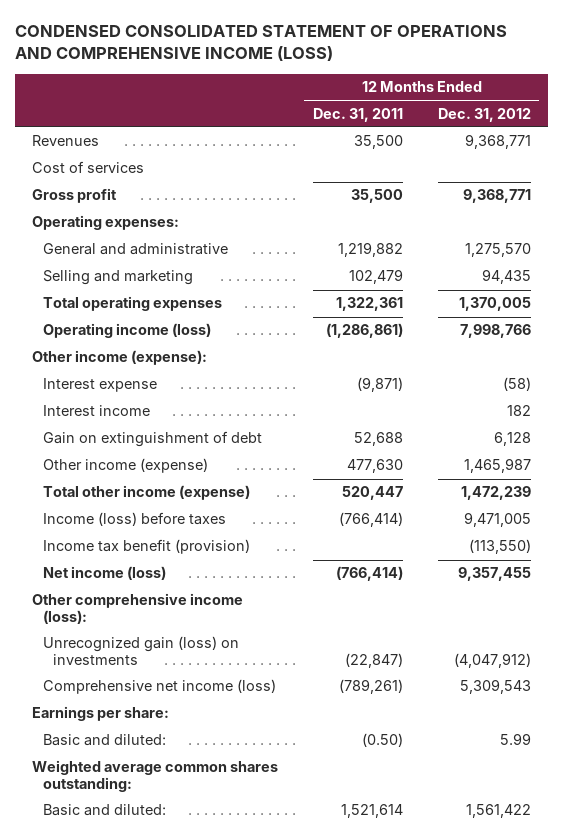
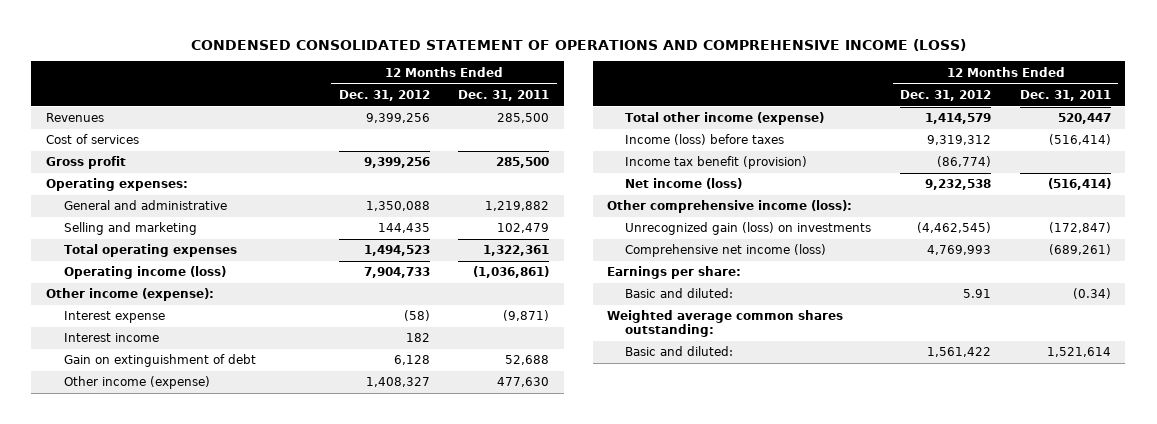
[353,135,403,150] 35,500 -> [497,113,550,124] 285,500
[464,134,531,150] 9,368,771 -> [365,113,430,124] 9,399,256
[350,189,403,204] 35,500 -> [496,157,550,169] 285,500
[462,189,531,204] 9,368,771 -> [363,157,430,169] 9,399,256
[464,243,531,258] 1,275,570 -> [365,201,430,212] 1,350,088
[481,269,531,285] 94,435 -> [377,223,430,234] 144,435
[458,297,531,312] 1,370,005 -> [363,245,430,257] 1,494,523
[325,323,403,339] (1,286,861) -> [473,266,550,279] (1,036,861)
[459,324,531,339] 7,998,766 -> [363,267,430,279] 7,904,733
[463,458,531,474] 1,465,987 -> [365,377,430,388] 1,408,327
[460,486,531,501] 1,472,239 -> [925,113,992,125] 1,414,579
[338,512,403,528] (766,414) -> [1048,134,1111,146] (516,414)
[463,512,531,528] 9,471,005 -> [927,135,992,146] 9,319,312
[468,539,531,555] (113,550) -> [937,156,992,168] (86,774)
[335,566,403,582] (766,414) -> [1047,178,1111,191] (516,414)
[457,567,531,582] 9,357,455 -> [925,179,992,191] 9,232,538
[344,652,403,668] (22,847) -> [1048,222,1111,234] (172,847)
[453,652,531,668] (4,047,912) -> [917,222,992,234] (4,462,545)
[338,679,403,695] (789,261) -> [1048,244,1111,256] (689,261)
[459,679,531,695] 5,309,543 -> [927,245,992,256] 4,769,993
[361,733,403,748] (0.50) -> [1072,288,1111,300] (0.34)
[499,733,531,746] 5.99 -> [963,289,992,299] 5.91

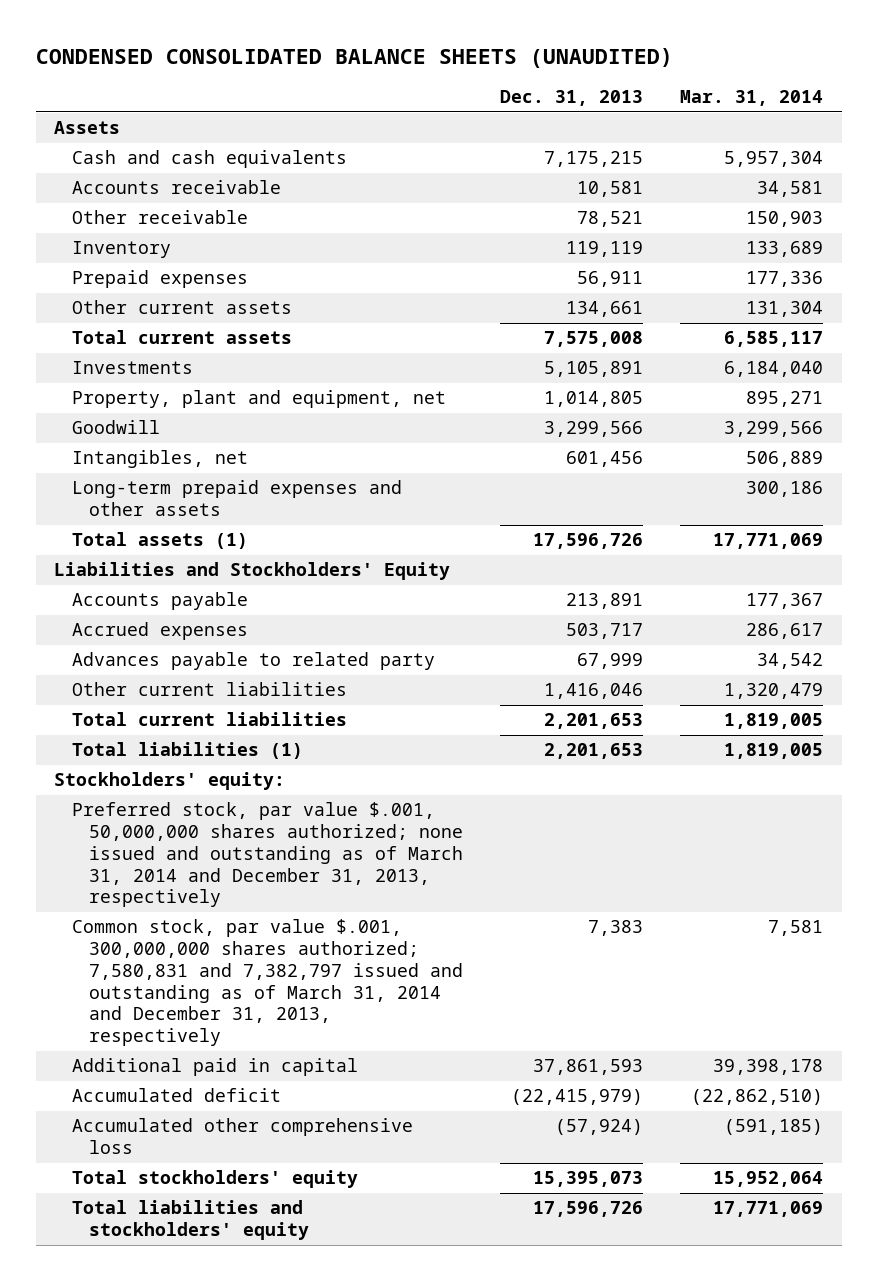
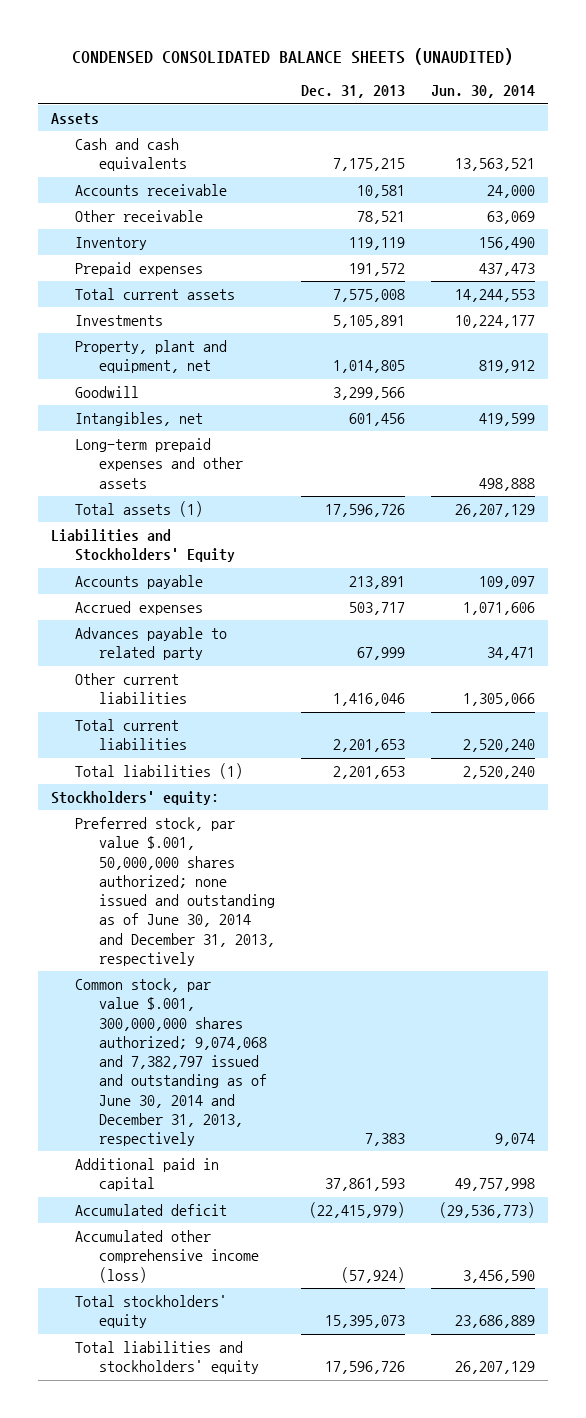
[680,90,824,107] Mar. 31, 2014 -> none
none -> [431,85,536,99] Jun. 30, 2014
[71,300,292,315] Other current assets -> none
[576,271,643,288] 56,911 -> [348,263,405,277] 191,572
[71,802,463,908] Preferred stock, par value $.001, 50,000,000 shares authorized; none issued and outstanding as of March 31, 2014 and December 31, 2013, respectively -> [74,817,275,966] Preferred stock, par value $.001, 50,000,000 shares authorized; none issued and outstanding as of June 30, 2014 and December 31, 2013, respectively
[71,919,463,1047] Common stock, par value $.001, 300,000,000 shares authorized; 7,580,831 and 7,382,797 issued and outstanding as of March 31, 2014 and December 31, 2013, respectively -> [74,978,267,1146] Common stock, par value $.001, 300,000,000 shares authorized; 9,074,068 and 7,382,797 issued and outstanding as of June 30, 2014 and December 31, 2013, respectively
[71,1118,413,1155] Accumulated other comprehensive loss -> [74,1230,259,1283] Accumulated other comprehensive income (loss)

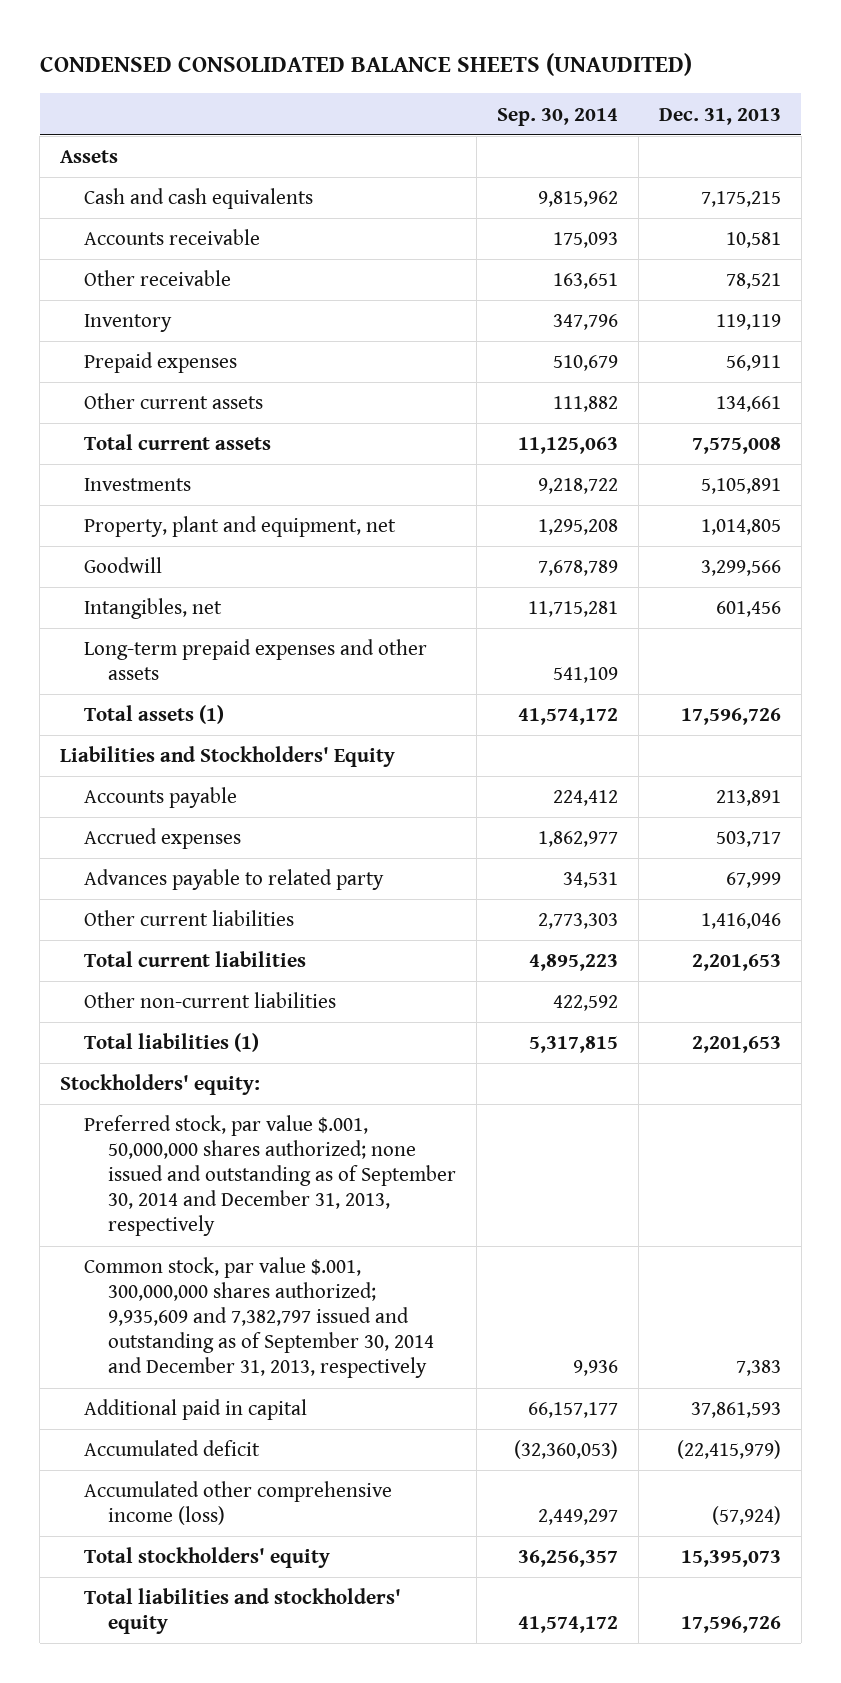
[431,85,536,99] Jun. 30, 2014 -> none
none -> [496,107,618,126] Sep. 30, 2014
[348,263,405,277] 191,572 -> [725,355,781,372] 56,911
none -> [84,393,264,410] Other current assets
none -> [84,992,337,1009] Other non-current liabilities
[74,817,275,966] Preferred stock, par value $.001, 50,000,000 shares authorized; none issued and outstanding as of June 30, 2014 and December 31, 2013, respectively -> [84,1115,456,1237] Preferred stock, par value $.001, 50,000,000 shares authorized; none issued and outstanding as of September 30, 2014 and December 31, 2013, respectively
[74,978,267,1146] Common stock, par value $.001, 300,000,000 shares authorized; 9,074,068 and 7,382,797 issued and outstanding as of June 30, 2014 and December 31, 2013, respectively -> [84,1257,434,1379] Common stock, par value $.001, 300,000,000 shares authorized; 9,935,609 and 7,382,797 issued and outstanding as of September 30, 2014 and December 31, 2013, respectively

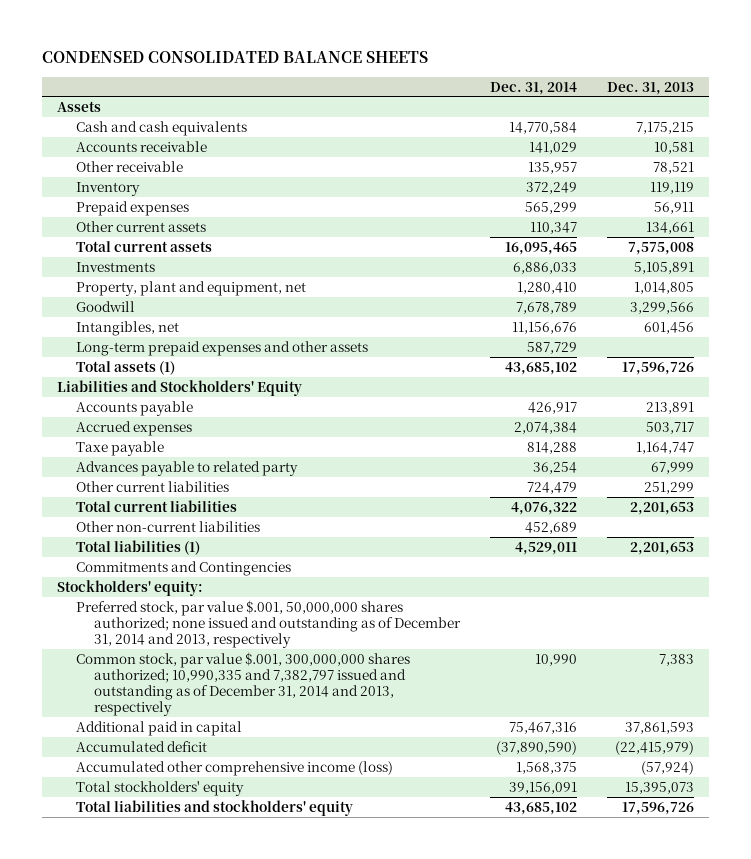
[39,53,692,77] CONDENSED CONSOLIDATED BALANCE SHEETS (UNAUDITED) -> [41,51,428,64] CONDENSED CONSOLIDATED BALANCE SHEETS
[496,107,618,126] Sep. 30, 2014 -> none
none -> [490,81,578,95] Dec. 31, 2014
none -> [75,440,164,456] Taxe payable
[700,913,781,930] 1,416,046 -> [643,481,694,494] 251,299
none -> [75,560,291,576] Commitments and Contingencies
[84,1115,456,1237] Preferred stock, par value $.001, 50,000,000 shares authorized; none issued and outstanding as of September 30, 2014 and December 31, 2013, respectively -> [75,599,462,649] Preferred stock, par value $.001, 50,000,000 shares authorized; none issued and outstanding as of December 31, 2014 and 2013, respectively
[84,1257,434,1379] Common stock, par value $.001, 300,000,000 shares authorized; 9,935,609 and 7,382,797 issued and outstanding as of September 30, 2014 and December 31, 2013, respectively -> [75,651,410,717] Common stock, par value $.001, 300,000,000 shares authorized; 10,990,335 and 7,382,797 issued and outstanding as of December 31, 2014 and 2013, respectively

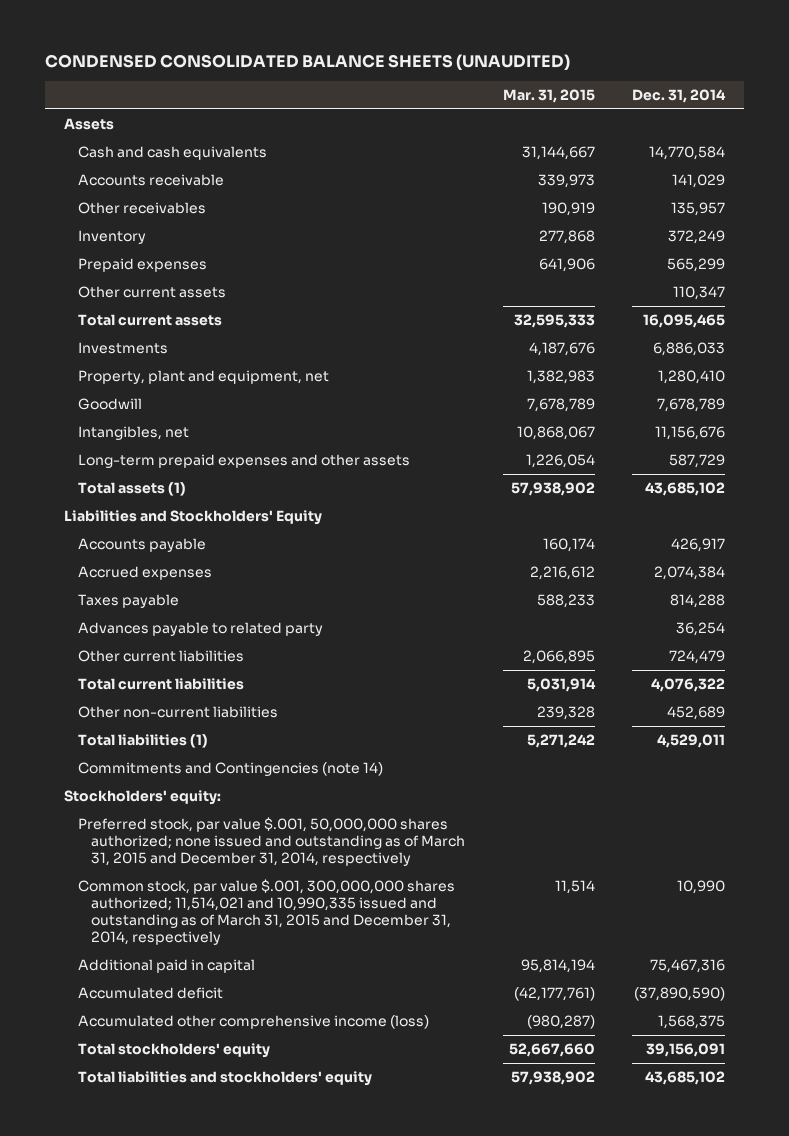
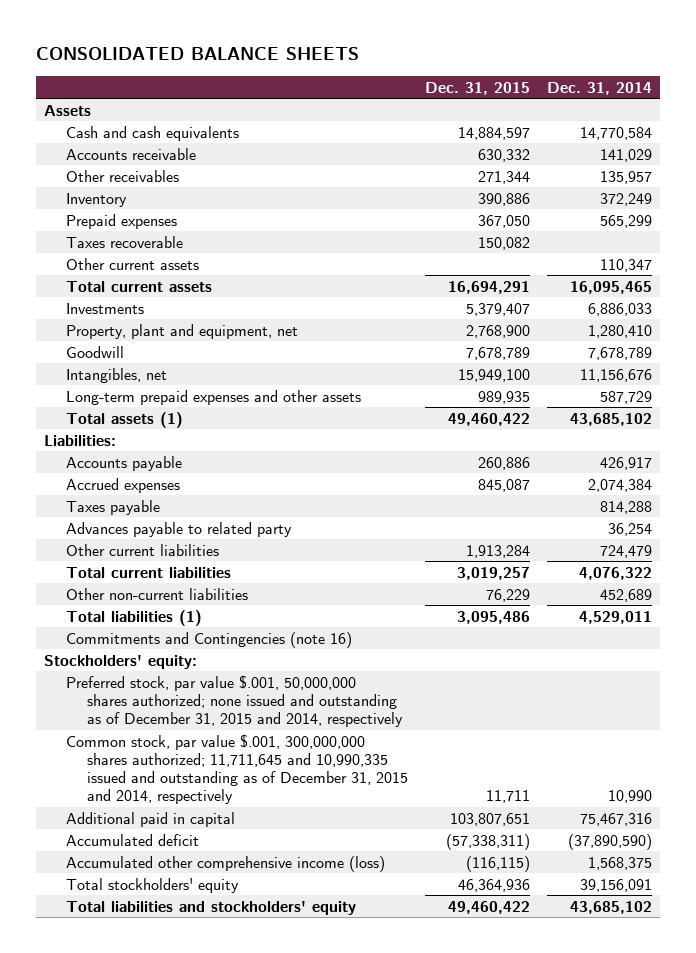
[45,53,571,70] CONDENSED CONSOLIDATED BALANCE SHEETS (UNAUDITED) -> [35,47,359,61] CONSOLIDATED BALANCE SHEETS
[502,88,595,103] Mar. 31, 2015 -> none
none -> [424,81,530,95] Dec. 31, 2015
none -> [65,235,183,248] Taxes recoverable
[64,509,323,525] Liabilities and Stockholders' Equity -> none
none -> [44,434,117,446] Liabilities:
[77,761,383,776] Commitments and Contingencies (note 14) -> [65,631,352,648] Commitments and Contingencies (note 16)
[77,816,466,866] Preferred stock, par value $.001, 50,000,000 shares authorized; none issued and outstanding as of March 31, 2015 and December 31, 2014, respectively -> [65,674,403,728] Preferred stock, par value $.001, 50,000,000 shares authorized; none issued and outstanding as of December 31, 2015 and 2014, respectively
[77,878,455,945] Common stock, par value $.001, 300,000,000 shares authorized; 11,514,021 and 10,990,335 issued and outstanding as of March 31, 2015 and December 31, 2014, respectively -> [65,733,408,805] Common stock, par value $.001, 300,000,000 shares authorized; 11,711,645 and 10,990,335 issued and outstanding as of December 31, 2015 and 2014, respectively

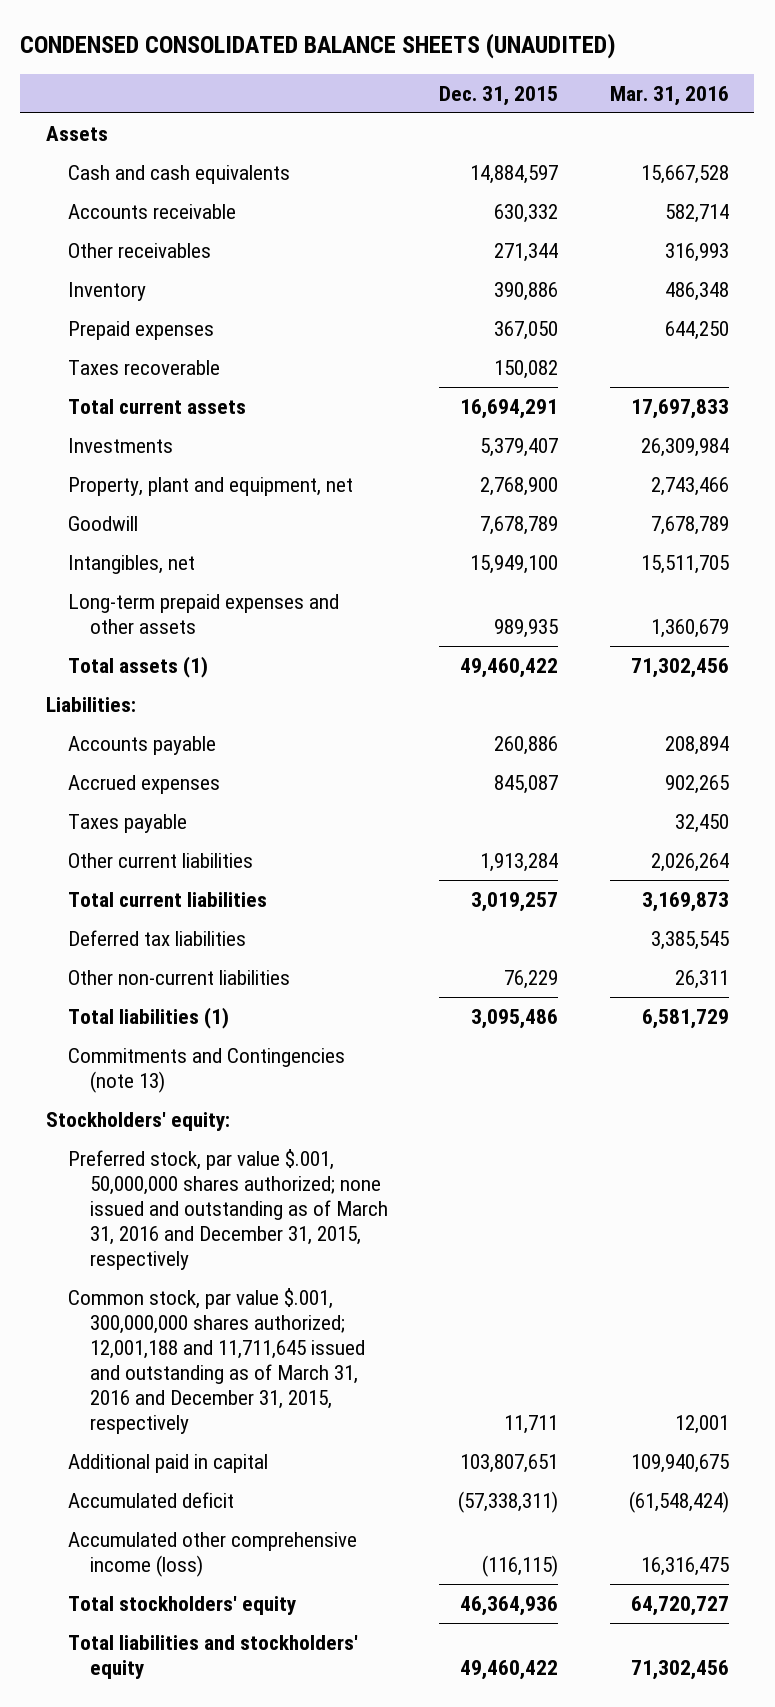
[35,47,359,61] CONSOLIDATED BALANCE SHEETS -> [20,33,617,60] CONDENSED CONSOLIDATED BALANCE SHEETS (UNAUDITED)
[546,81,652,95] Dec. 31, 2014 -> none
none -> [609,85,729,106] Mar. 31, 2016
[65,257,199,270] Other current assets -> none
[65,521,292,537] Advances payable to related party -> none
none -> [67,929,246,946] Deferred tax liabilities
[65,631,352,648] Commitments and Contingencies (note 16) -> [67,1047,345,1093] Commitments and Contingencies (note 13)
[65,674,403,728] Preferred stock, par value $.001, 50,000,000 shares authorized; none issued and outstanding as of December 31, 2015 and 2014, respectively -> [67,1148,388,1270] Preferred stock, par value $.001, 50,000,000 shares authorized; none issued and outstanding as of March 31, 2016 and December 31, 2015, respectively
[65,733,408,805] Common stock, par value $.001, 300,000,000 shares authorized; 11,711,645 and 10,990,335 issued and outstanding as of December 31, 2015 and 2014, respectively -> [67,1287,365,1434] Common stock, par value $.001, 300,000,000 shares authorized; 12,001,188 and 11,711,645 issued and outstanding as of March 31, 2016 and December 31, 2015, respectively

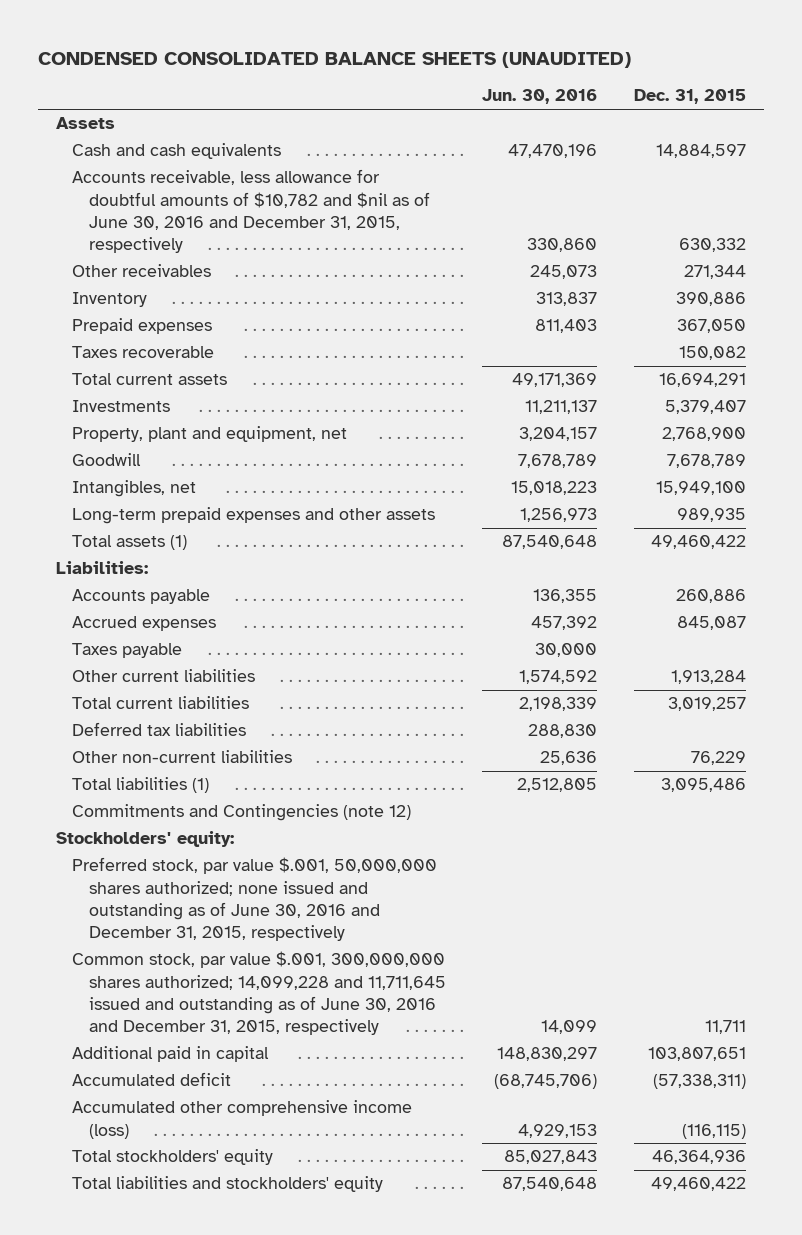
[609,85,729,106] Mar. 31, 2016 -> none
none -> [482,89,598,105] Jun. 30, 2016
[67,203,236,219] Accounts receivable -> [72,169,430,254] Accounts receivable, less allowance for doubtful amounts of $10,782 and $nil as of June 30, 2016 and December 31, 2015, respectively
[67,1047,345,1093] Commitments and Contingencies (note 13) -> [72,804,412,822] Commitments and Contingencies (note 12)
[67,1148,388,1270] Preferred stock, par value $.001, 50,000,000 shares authorized; none issued and outstanding as of March 31, 2016 and December 31, 2015, respectively -> [72,857,438,942] Preferred stock, par value $.001, 50,000,000 shares authorized; none issued and outstanding as of June 30, 2016 and December 31, 2015, respectively
[67,1287,365,1434] Common stock, par value $.001, 300,000,000 shares authorized; 12,001,188 and 11,711,645 issued and outstanding as of March 31, 2016 and December 31, 2015, respectively -> [72,951,446,1036] Common stock, par value $.001, 300,000,000 shares authorized; 14,099,228 and 11,711,645 issued and outstanding as of June 30, 2016 and December 31, 2015, respectively

